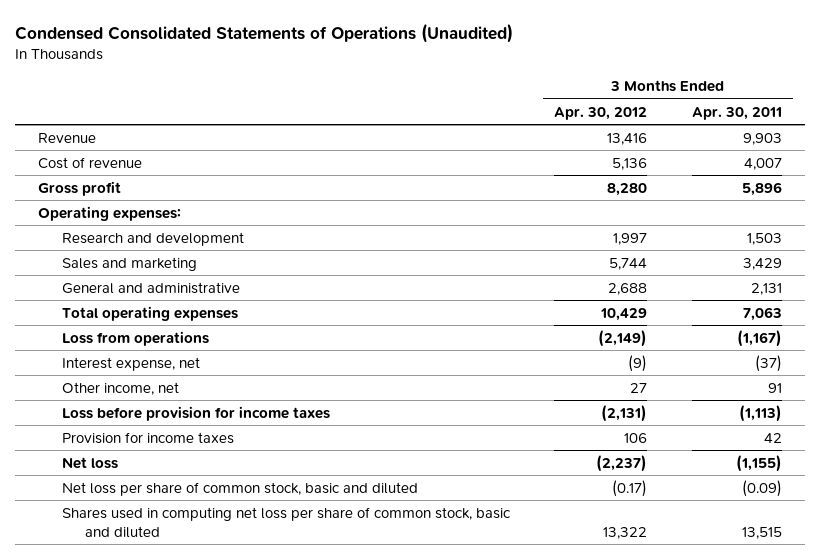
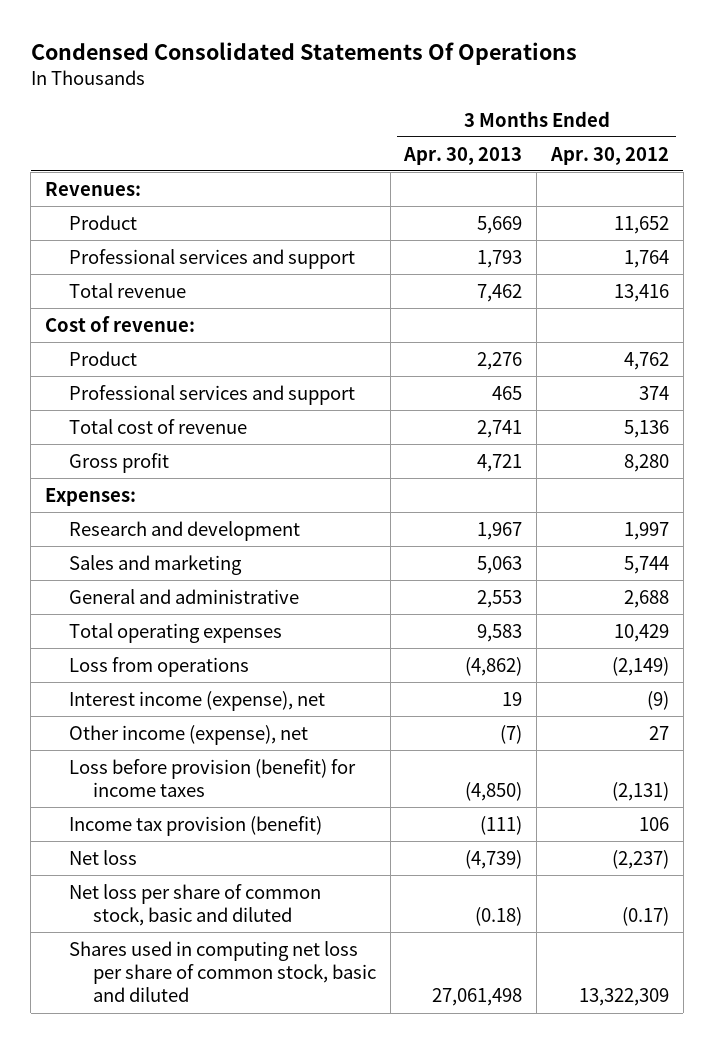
[15,22,514,43] Condensed Consolidated Statements of Operations (Unaudited) -> [30,41,577,65] Condensed Consolidated Statements Of Operations
[692,106,783,120] Apr. 30, 2011 -> none
none -> [403,146,523,165] Apr. 30, 2013
none -> [45,181,142,196] Revenues:
none -> [68,214,137,230] Product
none -> [68,248,355,269] Professional services and support
[37,132,96,143] Revenue -> [68,282,186,298] Total revenue
none -> [45,315,196,332] Cost of revenue:
none -> [68,350,137,366] Product
none -> [68,384,355,405] Professional services and support
[37,156,142,169] Cost of revenue -> [68,418,247,434] Total cost of revenue
[37,205,181,221] Operating expenses: -> [45,487,137,506] Expenses:
[61,356,200,371] Interest expense, net -> [68,690,325,711] Interest income (expense), net
[61,381,179,395] Other income, net -> [68,724,308,745] Other income (expense), net
[61,405,330,421] Loss before provision for income taxes -> [68,758,356,798] Loss before provision (benefit) for income taxes
[61,431,234,444] Provision for income taxes -> [68,815,322,836] Income tax provision (benefit)
[603,526,648,539] 13,322 -> [579,988,670,1007] 13,322,309

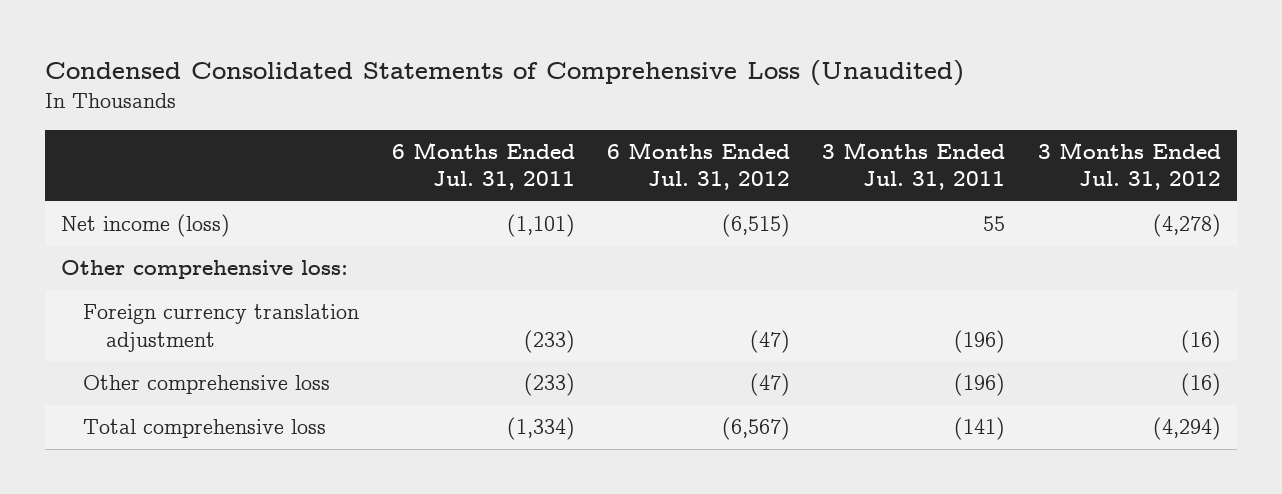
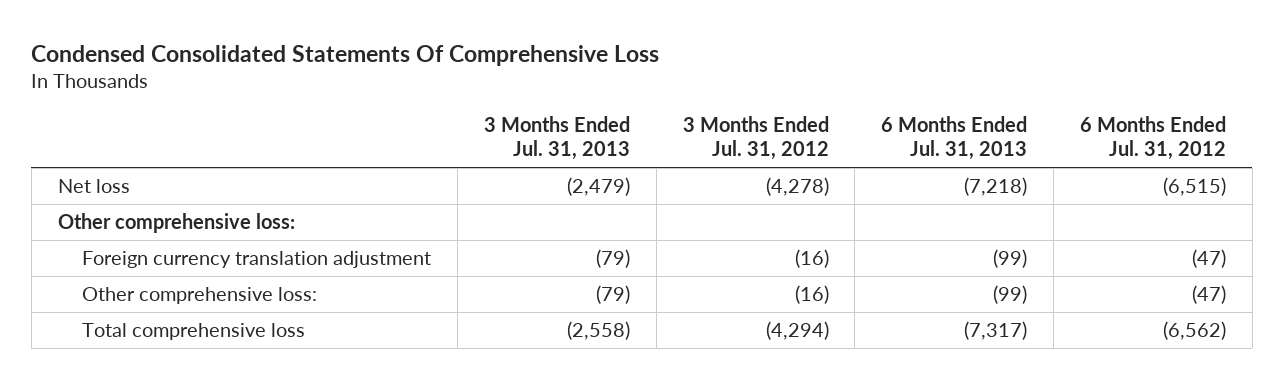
[45,59,965,86] Condensed Consolidated Statements of Comprehensive Loss (Unaudited) -> [31,44,660,66] Condensed Consolidated Statements Of Comprehensive Loss
[391,142,575,191] 6 Months Ended Jul. 31, 2011 -> none
[822,142,1006,191] 3 Months Ended Jul. 31, 2011 -> none
none -> [483,116,630,161] 3 Months Ended Jul. 31, 2013
none -> [881,116,1028,161] 6 Months Ended Jul. 31, 2013
[61,214,231,238] Net income (loss) -> [57,179,130,194] Net loss
[83,375,331,395] Other comprehensive loss -> [82,287,318,305] Other comprehensive loss:
[722,417,791,441] (6,567) -> [1163,321,1227,341] (6,562)

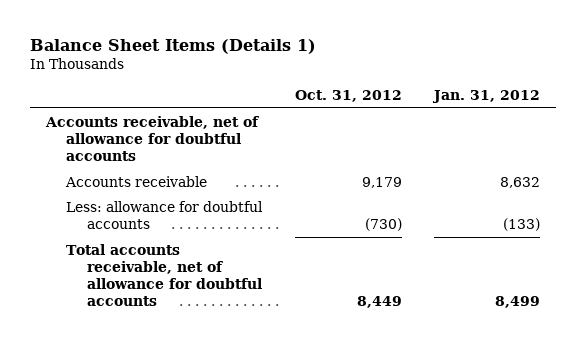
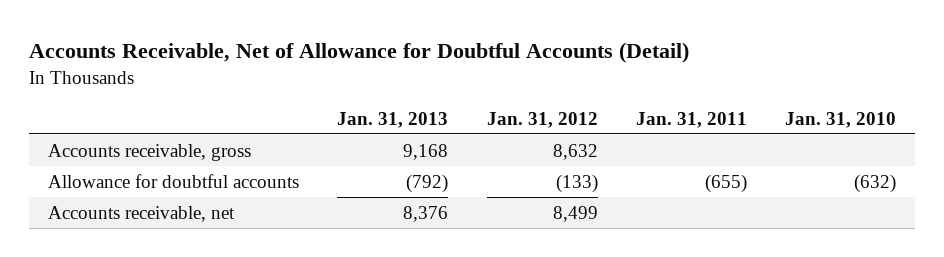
[29,38,316,54] Balance Sheet Items (Details 1) -> [28,42,689,64] Accounts Receivable, Net of Allowance for Doubtful Accounts (Detail)
[294,89,402,102] Oct. 31, 2012 -> none
none -> [337,111,449,128] Jan. 31, 2013
none -> [635,111,747,128] Jan. 31, 2011
none -> [785,111,897,128] Jan. 31, 2010
[44,115,259,162] Accounts receivable, net of allowance for doubtful accounts -> none
[65,175,208,187] Accounts receivable -> [48,143,252,161] Accounts receivable, gross
[66,200,264,229] Less: allowance for doubtful accounts -> [48,173,300,188] Allowance for doubtful accounts
[66,243,262,307] Total accounts receivable, net of allowance for doubtful accounts -> [48,205,236,222] Accounts receivable, net

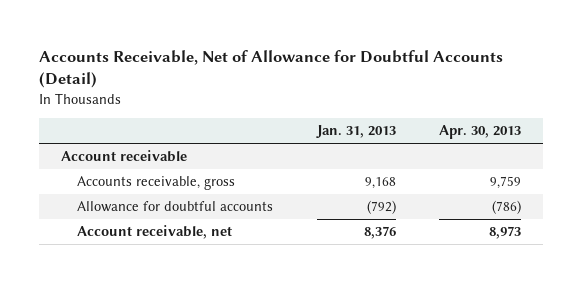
[486,111,598,128] Jan. 31, 2012 -> none
[635,111,747,128] Jan. 31, 2011 -> none
[785,111,897,128] Jan. 31, 2010 -> none
none -> [438,125,521,140] Apr. 30, 2013
none -> [60,150,187,163] Account receivable
[48,205,236,222] Accounts receivable, net -> [77,225,233,240] Account receivable, net

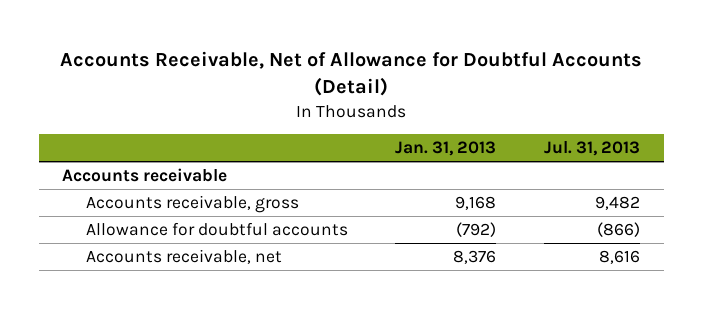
[438,125,521,140] Apr. 30, 2013 -> none
none -> [543,141,640,157] Jul. 31, 2013
[60,150,187,163] Account receivable -> [62,167,228,182] Accounts receivable
[77,225,233,240] Account receivable, net -> [85,248,282,264] Accounts receivable, net

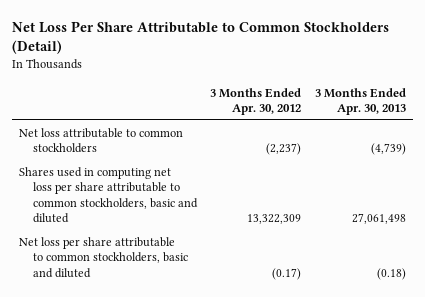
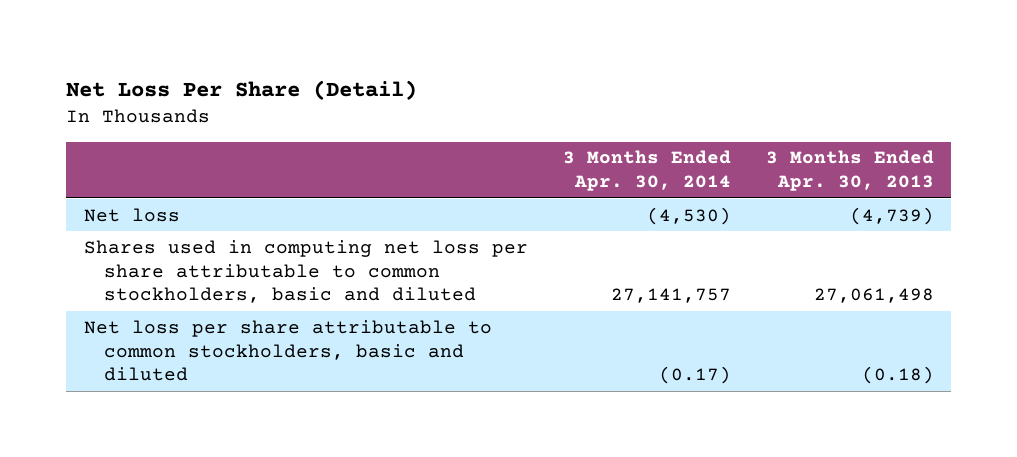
[11,20,389,55] Net Loss Per Share Attributable to Common Stockholders (Detail) -> [66,80,418,101] Net Loss Per Share (Detail)
[210,87,302,116] 3 Months Ended Apr. 30, 2012 -> none
none -> [562,150,731,192] 3 Months Ended Apr. 30, 2014
[18,127,183,154] Net loss attributable to common stockholders -> [83,207,180,222] Net loss

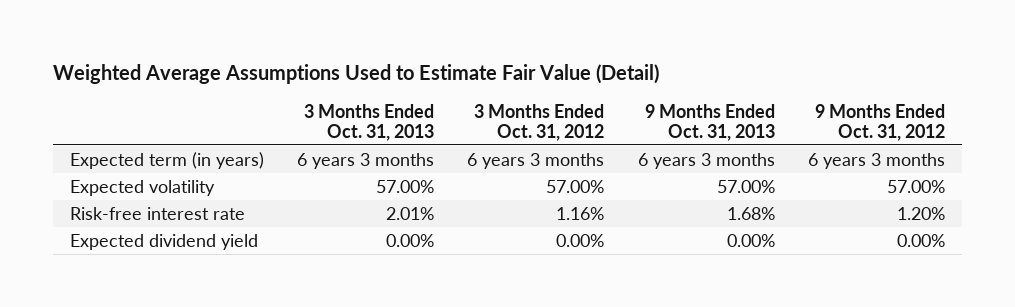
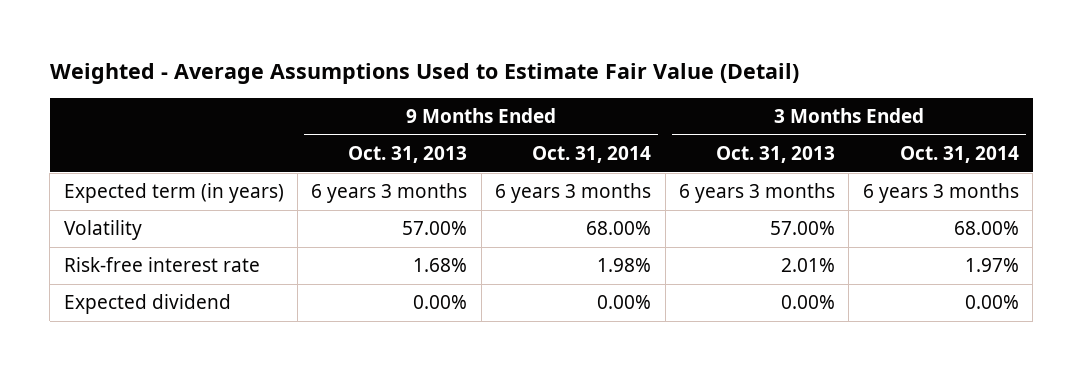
[53,64,660,85] Weighted Average Assumptions Used to Estimate Fair Value (Detail) -> [49,62,799,84] Weighted - Average Assumptions Used to Estimate Fair Value (Detail)
[474,103,605,142] 3 Months Ended Oct. 31, 2012 -> none
[815,103,946,142] 9 Months Ended Oct. 31, 2012 -> none
none -> [532,145,652,163] Oct. 31, 2014
none -> [899,145,1019,163] Oct. 31, 2014
[69,179,215,196] Expected volatility -> [63,220,142,241] Volatility
[69,233,258,250] Expected dividend yield -> [63,294,231,315] Expected dividend

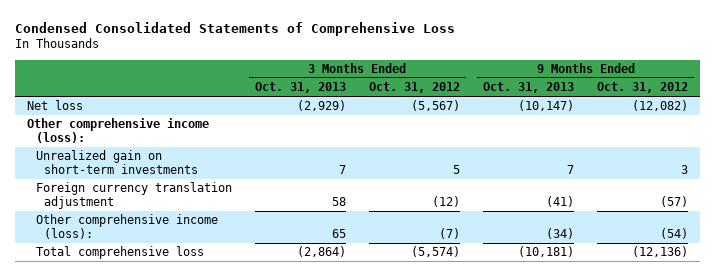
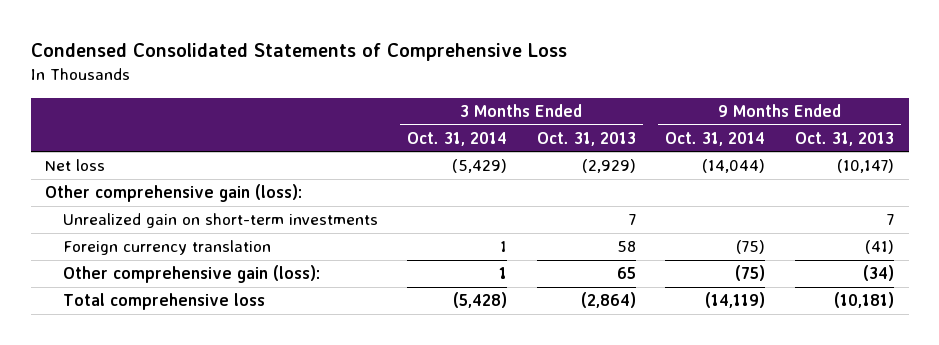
[368,82,460,94] Oct. 31, 2012 -> none
[597,82,689,94] Oct. 31, 2012 -> none
none -> [407,131,508,146] Oct. 31, 2014
none -> [665,131,766,146] Oct. 31, 2014
[26,118,209,144] Other comprehensive income (loss): -> [45,184,303,203] Other comprehensive gain (loss):
[35,182,232,210] Foreign currency translation adjustment -> [62,240,271,256] Foreign currency translation
[35,214,218,240] Other comprehensive income (loss): -> [62,265,320,284] Other comprehensive gain (loss):

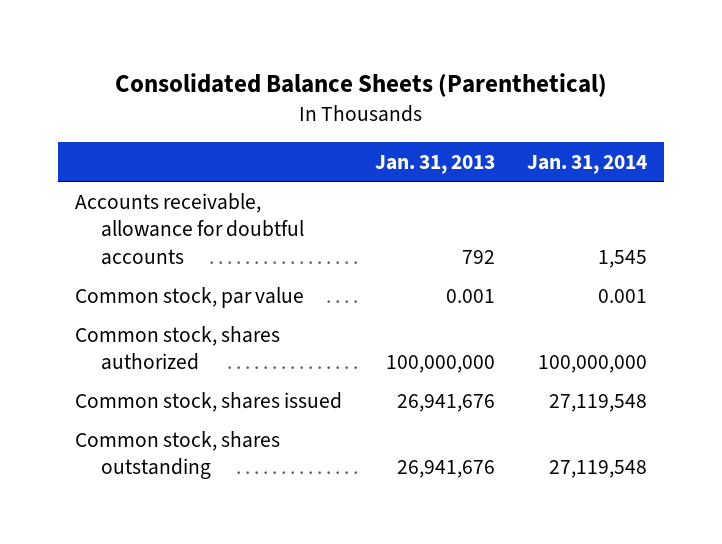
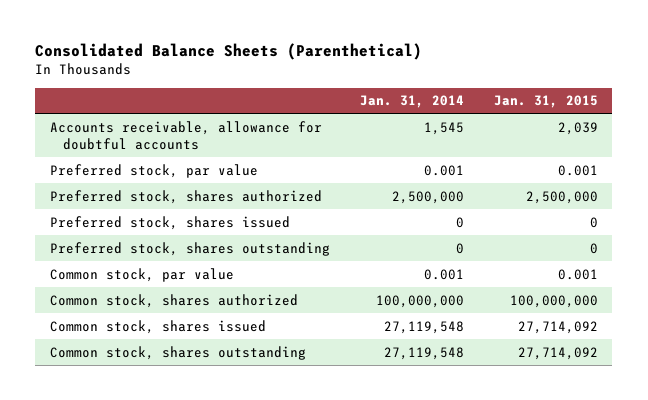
[374,155,495,175] Jan. 31, 2013 -> none
none -> [493,95,598,109] Jan. 31, 2015
none -> [50,163,259,178] Preferred stock, par value
none -> [50,189,323,204] Preferred stock, shares authorized
none -> [50,215,291,230] Preferred stock, shares issued
none -> [50,241,331,256] Preferred stock, shares outstanding

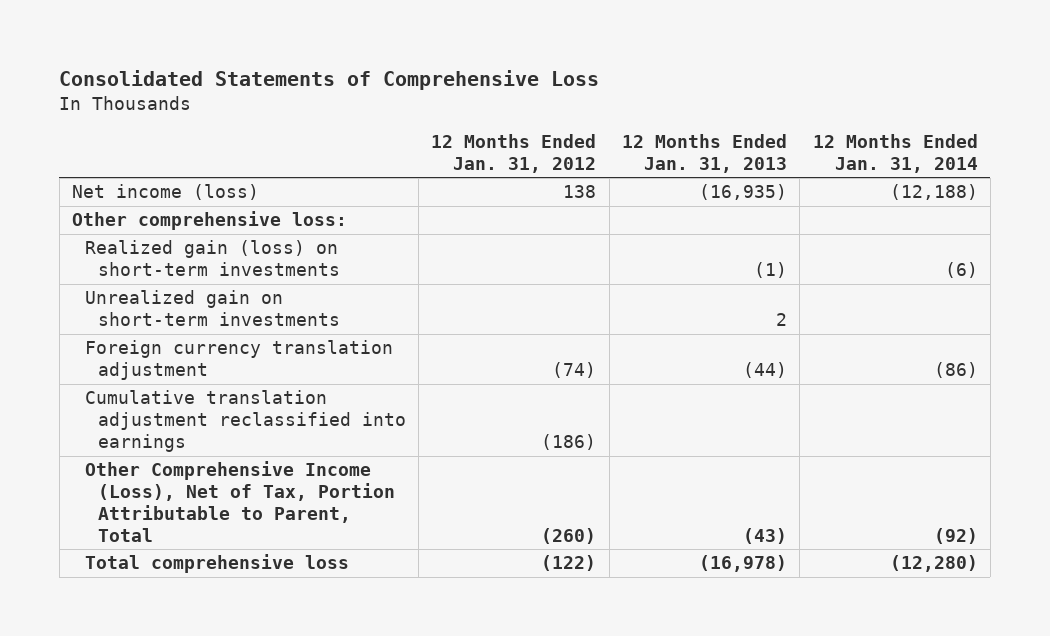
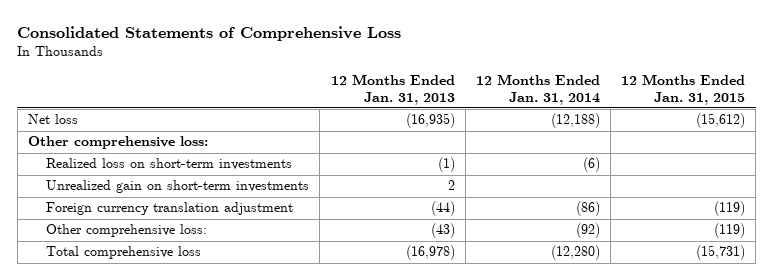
[431,133,597,173] 12 Months Ended Jan. 31, 2012 -> none
none -> [620,74,745,105] 12 Months Ended Jan. 31, 2015
[71,184,259,201] Net income (loss) -> [27,114,78,125] Net loss
[84,240,340,277] Realized gain (loss) on short-term investments -> [46,158,293,171] Realized loss on short-term investments
[84,390,406,453] Cumulative translation adjustment reclassified into earnings -> none
[84,461,395,542] Other Comprehensive Income (Loss), Net of Tax, Portion Attributable to Parent, Total -> [46,224,208,238] Other comprehensive loss:

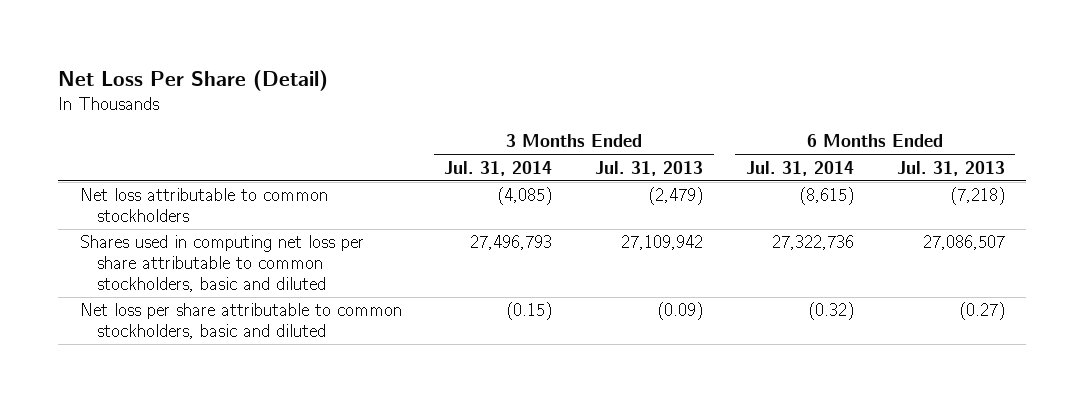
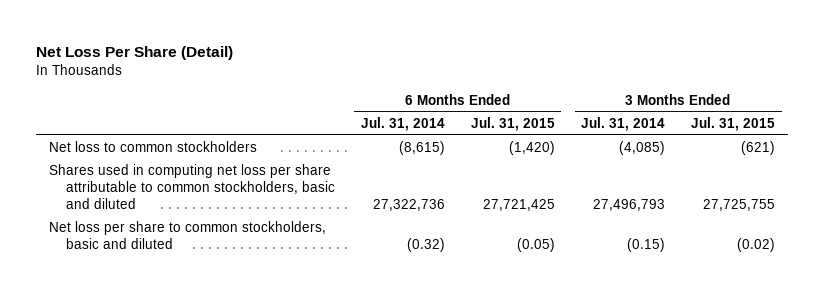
[595,160,704,176] Jul. 31, 2013 -> none
[896,160,1005,176] Jul. 31, 2013 -> none
none -> [470,116,555,131] Jul. 31, 2015
none -> [691,116,776,131] Jul. 31, 2015
[79,188,328,223] Net loss attributable to common stockholders -> [48,141,257,153] Net loss to common stockholders
[79,303,402,340] Net loss per share attributable to common stockholders, basic and diluted -> [48,221,326,250] Net loss per share to common stockholders, basic and diluted

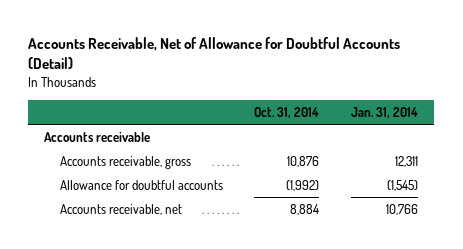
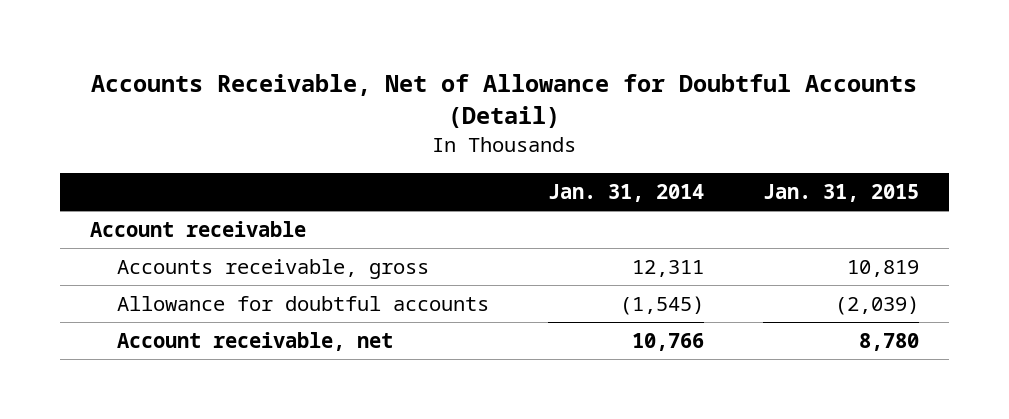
[254,106,320,118] Oct. 31, 2014 -> none
none -> [763,183,920,202] Jan. 31, 2015
[44,131,151,142] Accounts receivable -> [89,221,306,238] Account receivable
[59,203,182,215] Accounts receivable, net -> [117,332,394,352] Account receivable, net

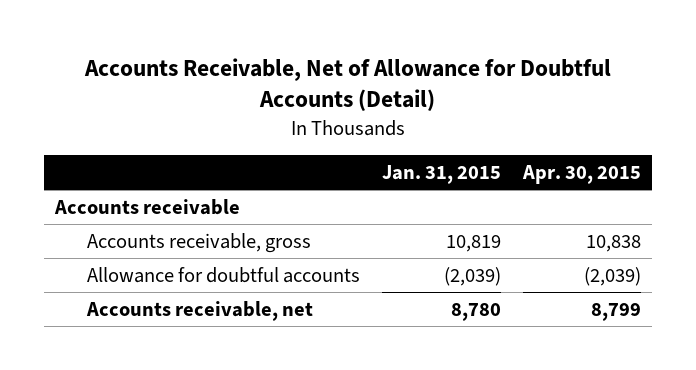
[548,183,705,202] Jan. 31, 2014 -> none
none -> [521,165,641,185] Apr. 30, 2015
[89,221,306,238] Account receivable -> [54,198,241,215] Accounts receivable
[117,332,394,352] Account receivable, net -> [86,300,314,321] Accounts receivable, net

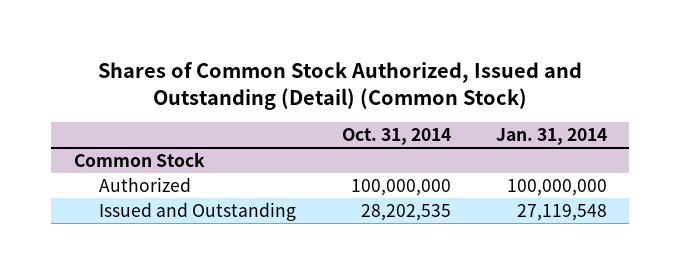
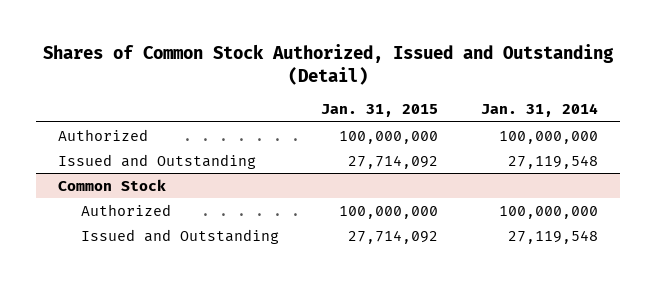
[98,62,583,111] Shares of Common Stock Authorized, Issued and Outstanding (Detail) (Common Stock) -> [42,44,614,85] Shares of Common Stock Authorized, Issued and Outstanding (Detail)
[341,128,451,146] Oct. 31, 2014 -> none
none -> [321,104,439,118] Jan. 31, 2015
none -> [57,128,148,141] Authorized
none -> [57,153,256,169] Issued and Outstanding

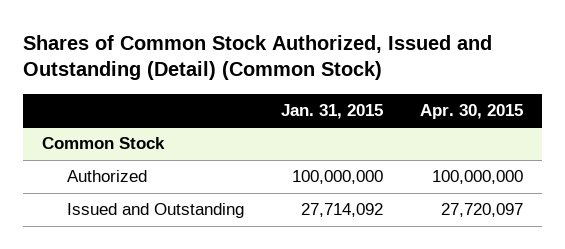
[42,44,614,85] Shares of Common Stock Authorized, Issued and Outstanding (Detail) -> [22,34,492,81] Shares of Common Stock Authorized, Issued and Outstanding (Detail) (Common Stock)
[481,103,599,118] Jan. 31, 2014 -> none
none -> [420,103,524,119] Apr. 30, 2015
[57,128,148,141] Authorized -> none
[57,153,256,169] Issued and Outstanding -> none

